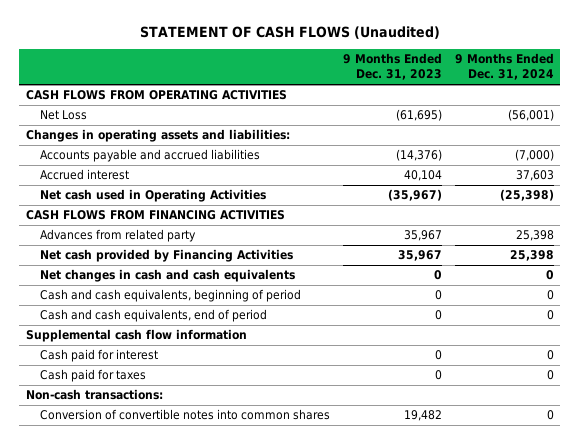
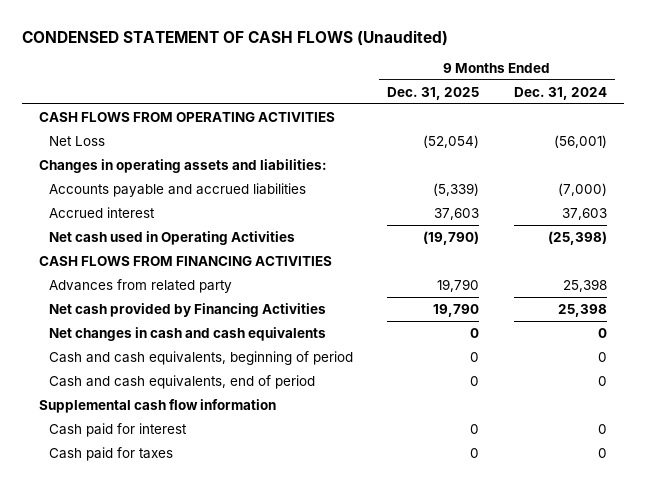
[139,26,440,40] STATEMENT OF CASH FLOWS (Unaudited) -> [21,29,448,46] CONDENSED STATEMENT OF CASH FLOWS (Unaudited)
[342,53,442,81] 9 Months Ended Dec. 31, 2023 -> none
none -> [387,86,480,100] Dec. 31, 2025
[25,389,163,401] Non-cash transactions: -> none
[39,409,330,421] Conversion of convertible notes into common shares -> none

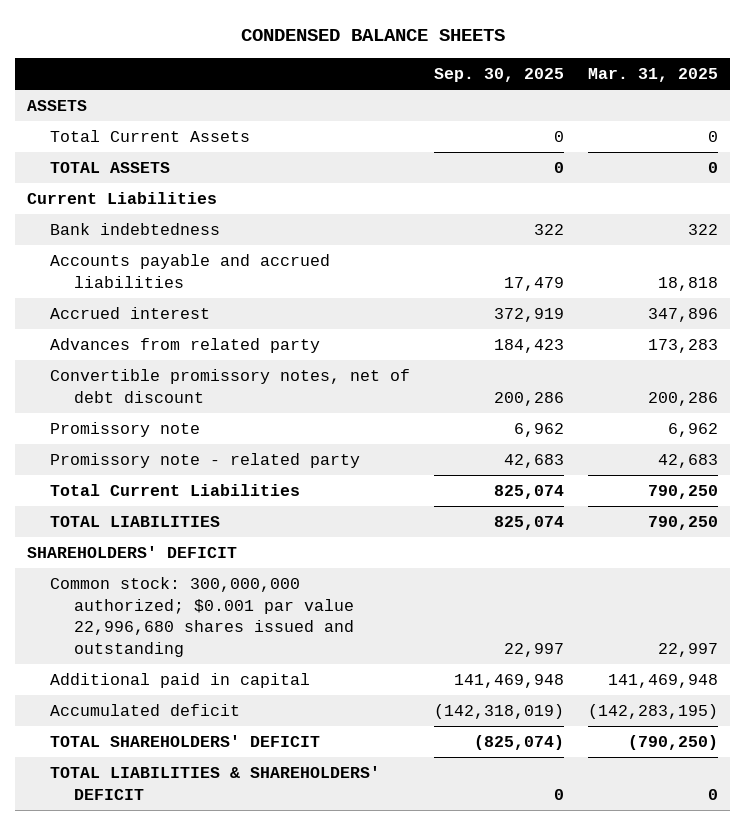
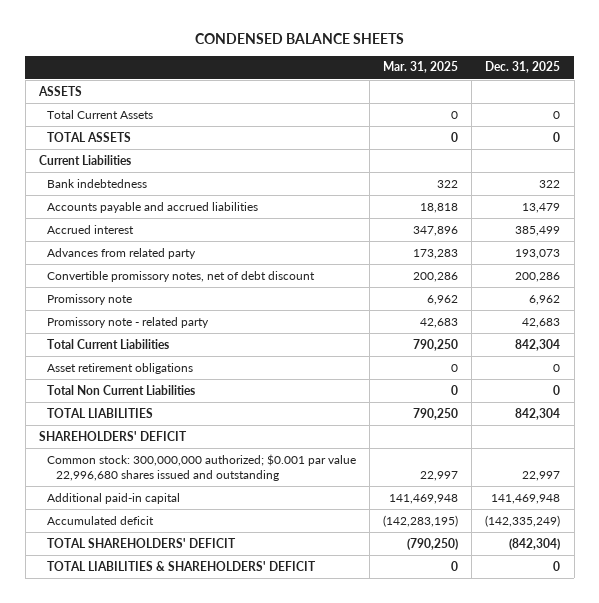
[434,67,565,82] Sep. 30, 2025 -> none
none -> [485,61,561,74] Dec. 31, 2025
none -> [47,362,194,374] Asset retirement obligations
none -> [47,384,196,395] Total Non Current Liabilities
[50,673,311,689] Additional paid in capital -> [47,492,181,504] Additional paid-in capital

